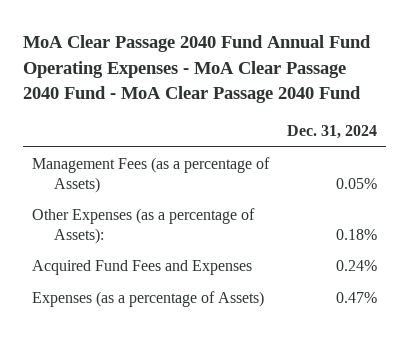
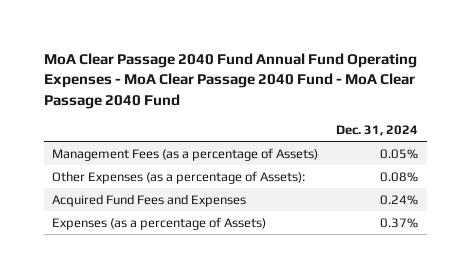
[336,228,378,240] 0.18% -> [379,172,418,183] 0.08%
[336,292,378,304] 0.47% -> [379,218,418,229] 0.37%

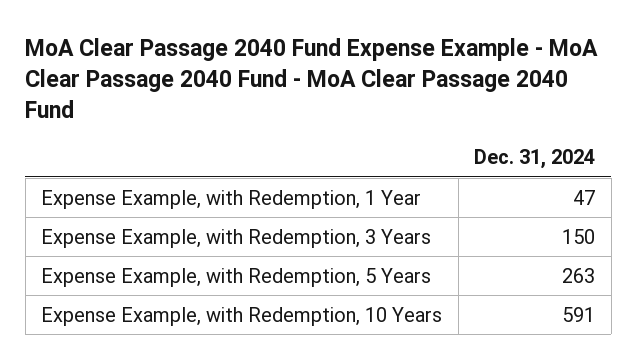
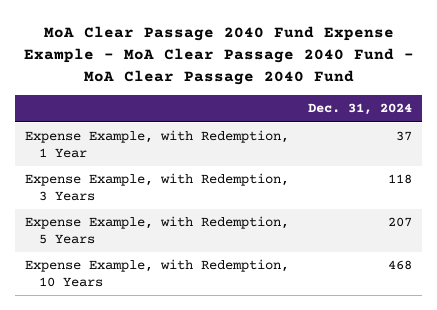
[573,189,596,205] 47 -> [396,131,413,142] 37
[562,228,596,244] 150 -> [388,174,413,185] 118
[562,267,596,283] 263 -> [388,217,413,228] 207
[562,306,596,322] 591 -> [388,260,413,271] 468

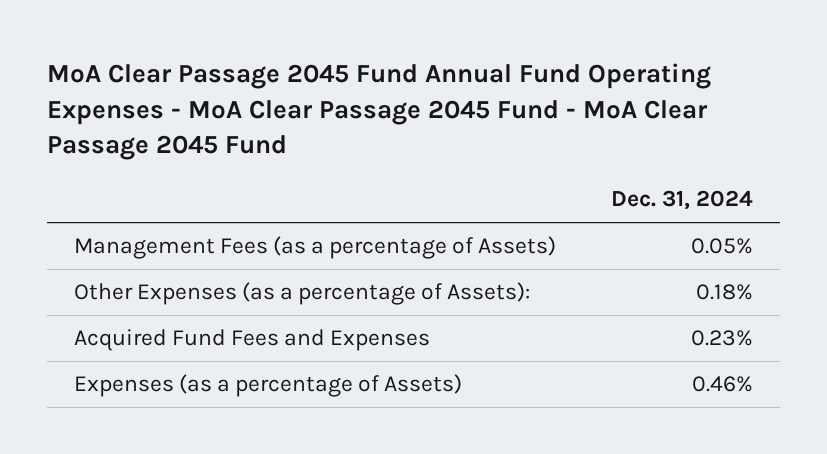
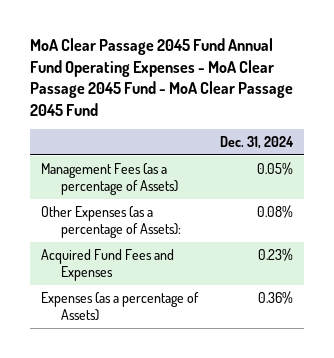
[695,284,753,301] 0.18% -> [256,204,293,218] 0.08%
[691,376,753,393] 0.46% -> [257,290,293,304] 0.36%

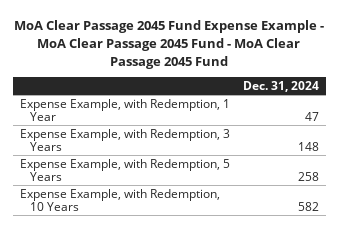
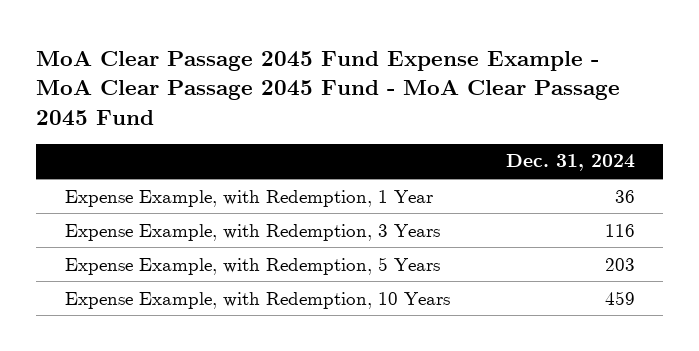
[305,111,320,121] 47 -> [614,189,635,203] 36
[298,141,320,151] 148 -> [604,223,635,237] 116
[298,171,320,181] 258 -> [604,257,635,271] 203
[298,201,320,211] 582 -> [604,290,635,305] 459

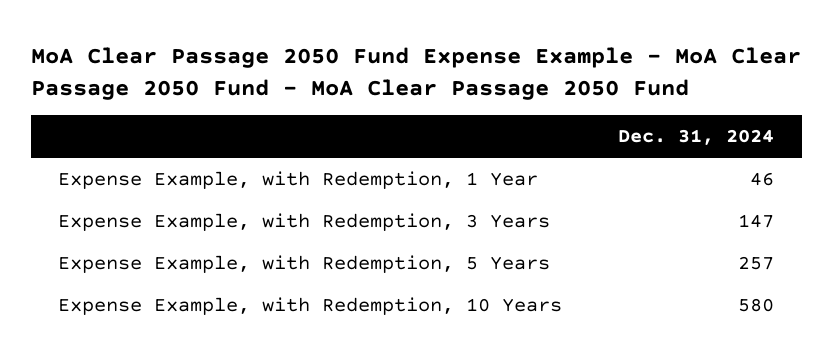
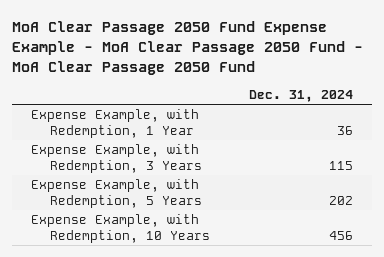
[749,171,774,186] 46 -> [337,126,354,136] 36
[737,213,774,228] 147 -> [329,161,354,171] 115
[737,255,774,270] 257 -> [329,196,354,206] 202
[737,297,774,312] 580 -> [329,231,354,241] 456

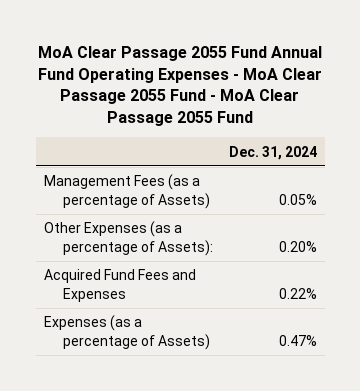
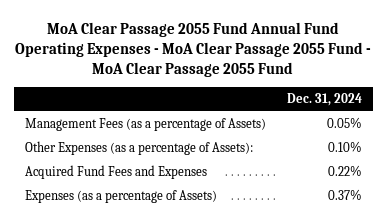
[278,240,317,252] 0.20% -> [328,141,363,153] 0.10%
[278,334,317,346] 0.47% -> [328,189,363,201] 0.37%

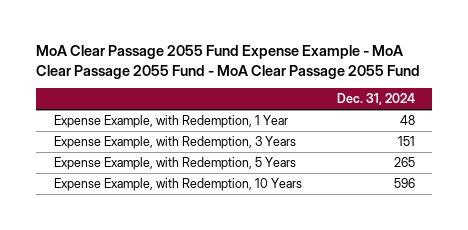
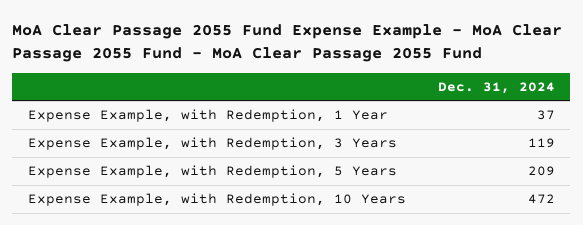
[399,115,415,126] 48 -> [536,110,555,121] 37
[397,136,415,147] 151 -> [527,138,555,149] 119
[393,157,415,168] 265 -> [527,166,555,177] 209
[393,178,415,189] 596 -> [527,194,555,205] 472

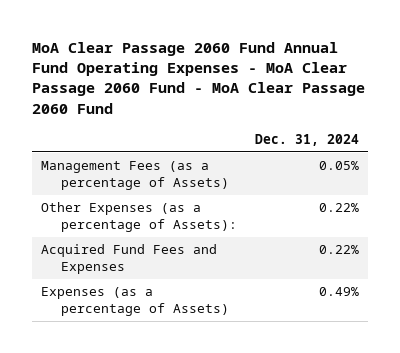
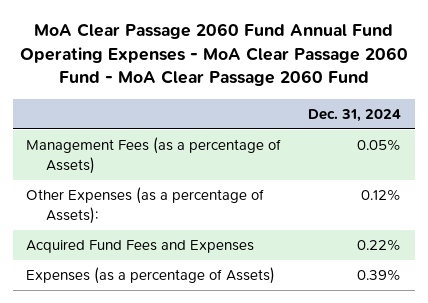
[318,203,359,213] 0.22% -> [361,189,402,202] 0.12%
[318,287,359,297] 0.49% -> [357,269,402,282] 0.39%

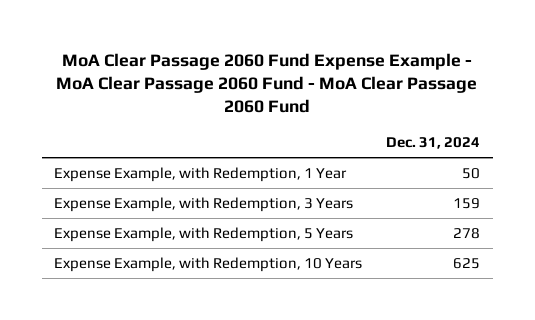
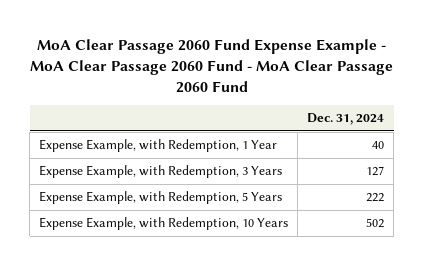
[462,167,481,179] 50 -> [372,141,385,150] 40
[453,197,481,209] 159 -> [366,166,385,177] 127
[453,227,481,239] 278 -> [366,193,385,203] 222
[453,257,481,269] 625 -> [366,218,385,229] 502

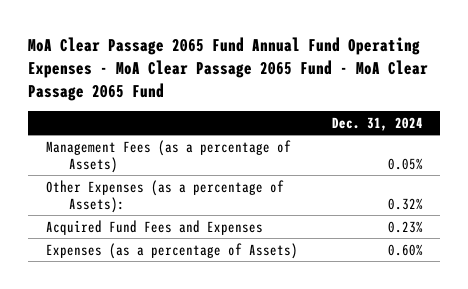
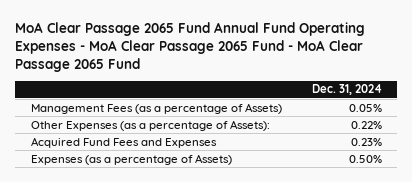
[387,197,423,210] 0.32% -> [350,120,382,129] 0.22%
[387,243,423,256] 0.60% -> [348,154,382,163] 0.50%

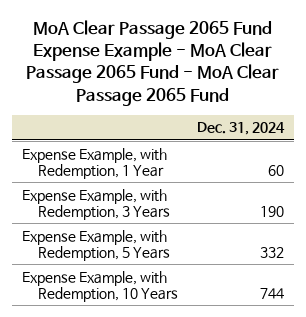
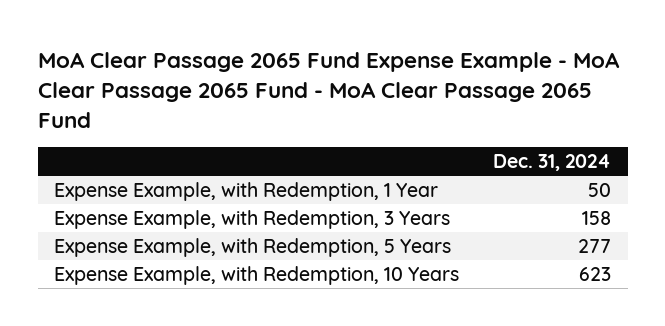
[267,165,284,177] 60 -> [587,182,611,197] 50
[259,206,284,218] 190 -> [581,210,611,225] 158
[259,247,284,259] 332 -> [577,238,611,253] 277
[259,288,284,300] 744 -> [578,266,611,281] 623

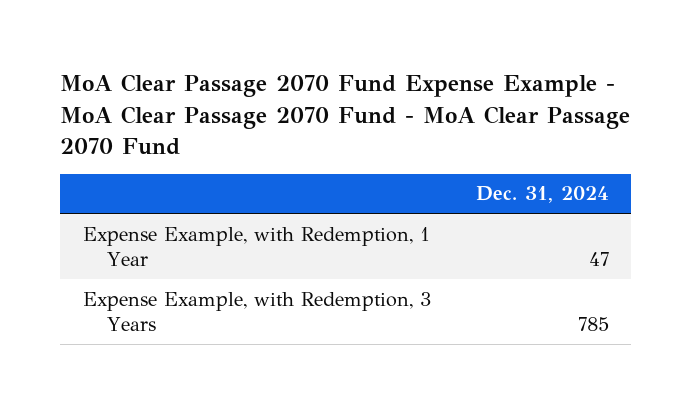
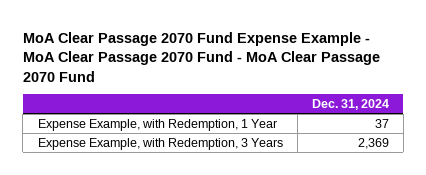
[588,252,609,267] 47 -> [374,118,389,128] 37
[577,317,609,332] 785 -> [357,137,389,149] 2,369

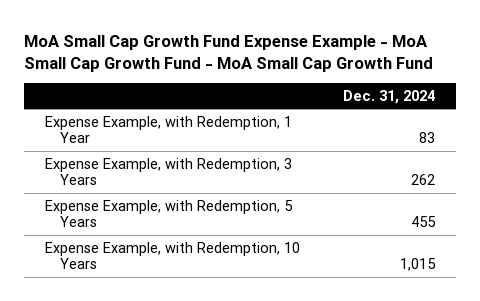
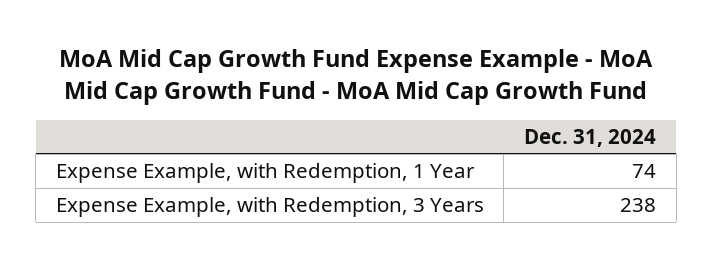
[24,34,434,72] MoA Small Cap Growth Fund Expense Example - MoA Small Cap Growth Fund - MoA Small Cap Growth Fund -> [58,49,653,106] MoA Mid Cap Growth Fund Expense Example - MoA Mid Cap Growth Fund - MoA Mid Cap Growth Fund
[45,199,294,228] Expense Example, with Redemption, 5 Years -> none
[45,241,301,270] Expense Example, with Redemption, 10 Years -> none
[418,132,435,144] 83 -> [632,164,657,179] 74
[410,174,435,186] 262 -> [620,198,657,213] 238

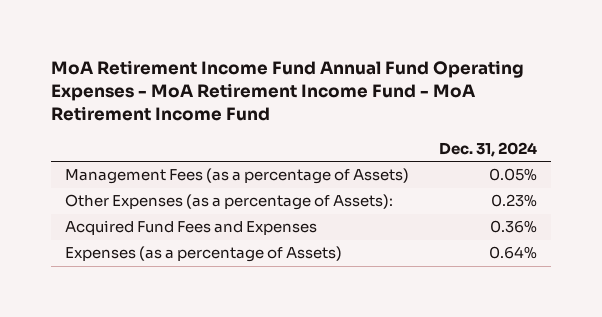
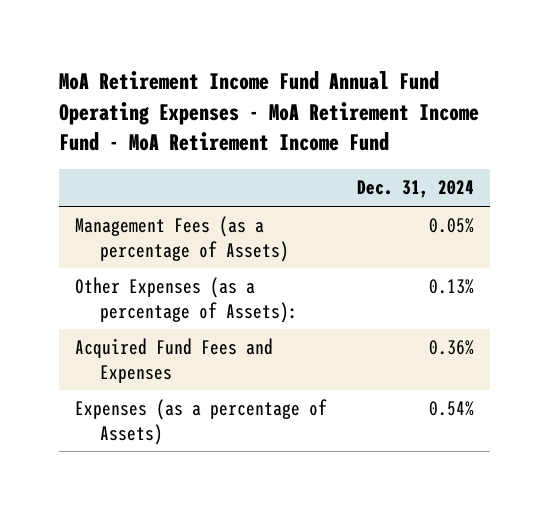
[490,194,537,208] 0.23% -> [429,279,475,295] 0.13%
[488,246,537,260] 0.64% -> [429,401,475,417] 0.54%

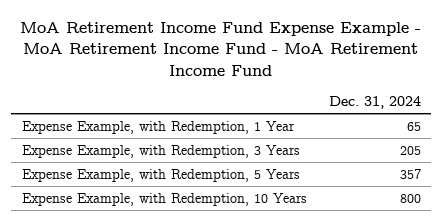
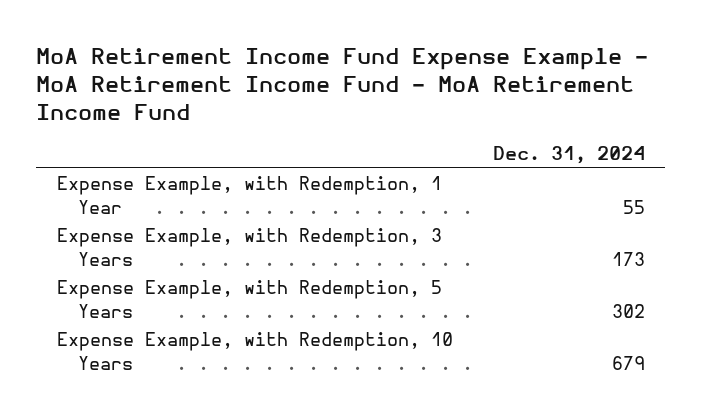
[406,121,421,131] 65 -> [622,199,645,214] 55
[399,145,421,155] 205 -> [611,251,645,266] 173
[399,168,421,179] 357 -> [611,303,645,318] 302
[399,193,421,203] 800 -> [611,355,645,370] 679

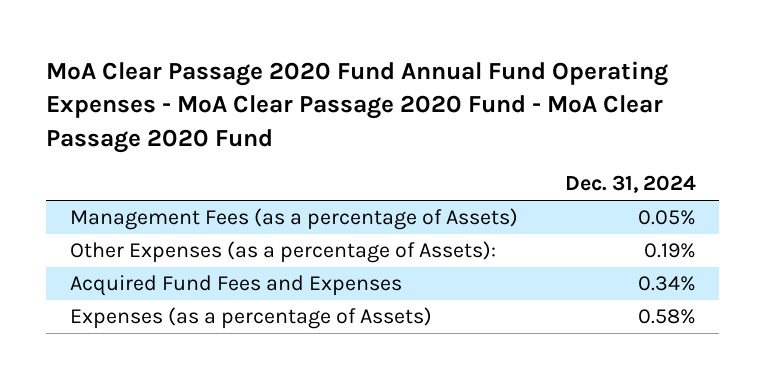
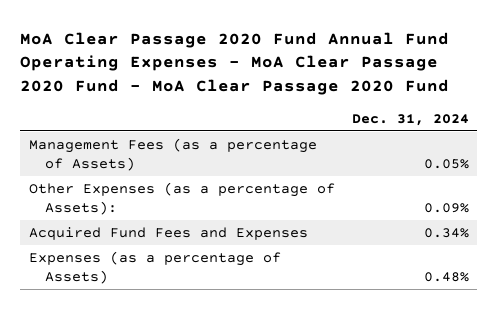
[643,243,696,259] 0.19% -> [423,202,469,213] 0.09%
[637,309,696,325] 0.58% -> [423,271,469,282] 0.48%

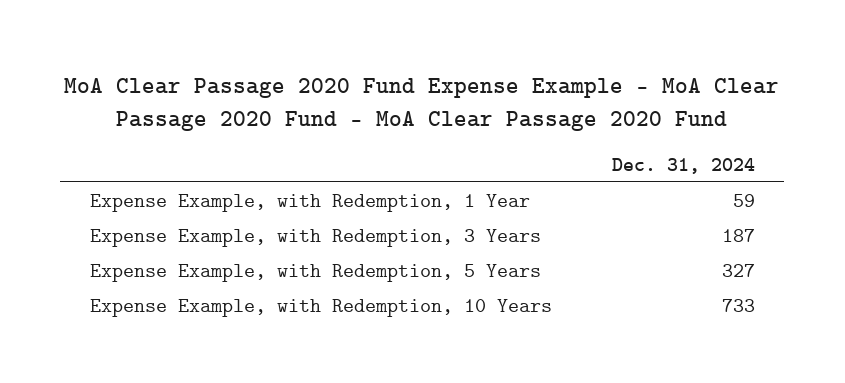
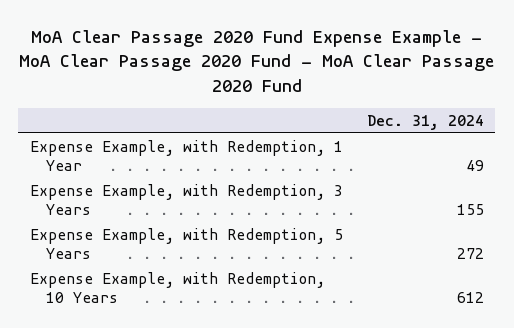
[732,194,755,208] 59 -> [465,159,484,171] 49
[721,229,755,243] 187 -> [456,203,484,215] 155
[721,264,755,278] 327 -> [456,247,484,259] 272
[721,299,755,313] 733 -> [456,291,484,303] 612

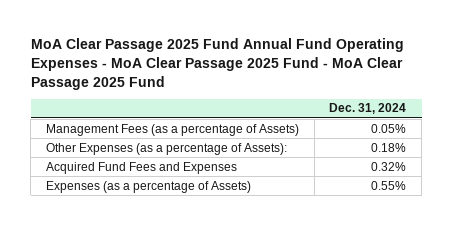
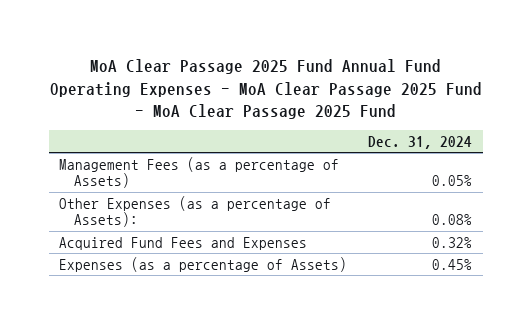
[371,142,407,152] 0.18% -> [432,214,473,226] 0.08%
[371,180,407,190] 0.55% -> [432,258,473,270] 0.45%

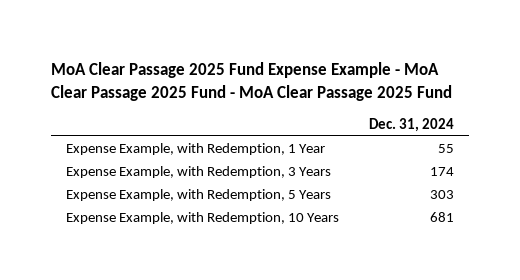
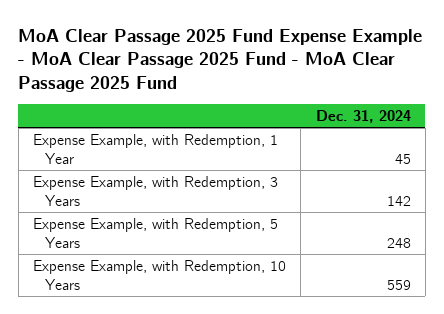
[438,144,455,154] 55 -> [394,154,411,165] 45
[430,167,455,177] 174 -> [386,196,411,207] 142
[430,190,455,200] 303 -> [386,238,411,249] 248
[430,212,455,223] 681 -> [386,280,411,291] 559

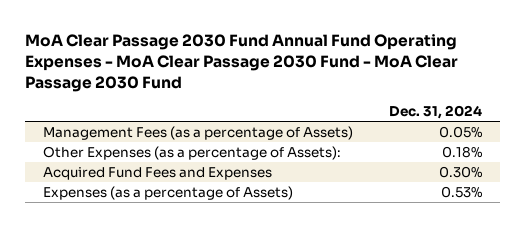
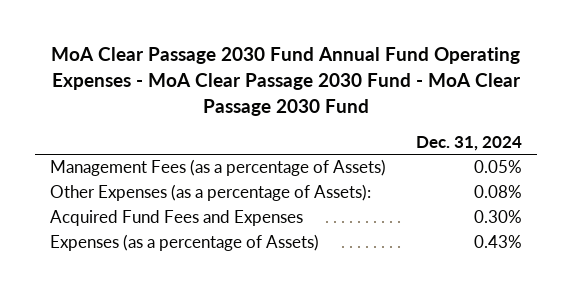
[442,145,483,158] 0.18% -> [474,185,523,199] 0.08%
[441,185,483,198] 0.53% -> [474,235,523,249] 0.43%

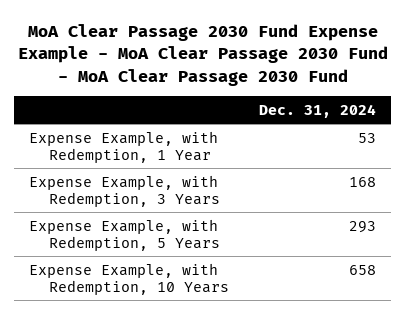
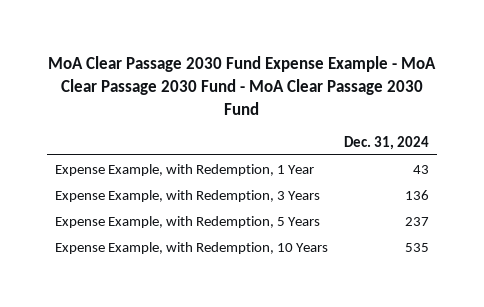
[357,132,376,143] 53 -> [412,164,429,174] 43
[348,176,376,187] 168 -> [404,189,429,200] 136
[348,220,376,233] 293 -> [404,216,429,226] 237
[348,264,376,275] 658 -> [404,242,429,252] 535

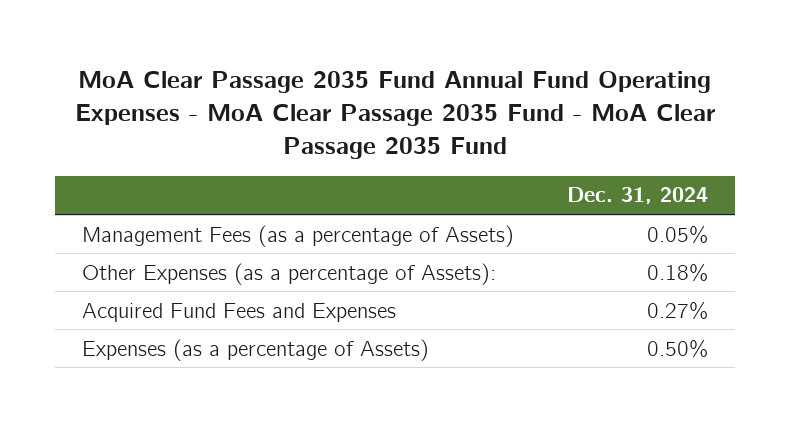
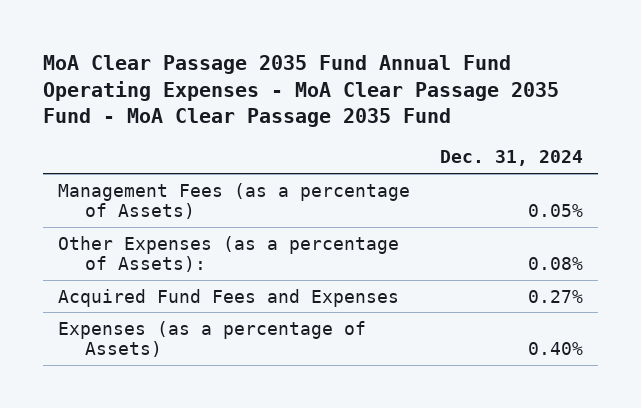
[647,262,709,282] 0.18% -> [528,257,584,271] 0.08%
[647,338,709,358] 0.50% -> [528,342,584,356] 0.40%

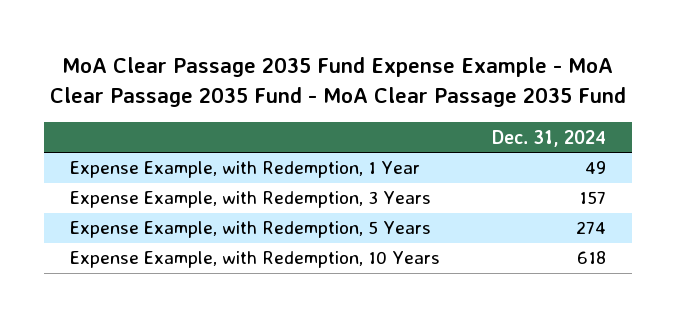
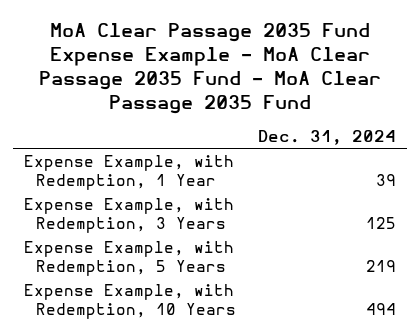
[584,161,606,175] 49 -> [375,174,396,187] 39
[578,191,606,205] 157 -> [365,217,396,230] 125
[575,221,606,235] 274 -> [365,260,396,273] 219
[576,251,606,265] 618 -> [365,303,396,316] 494

